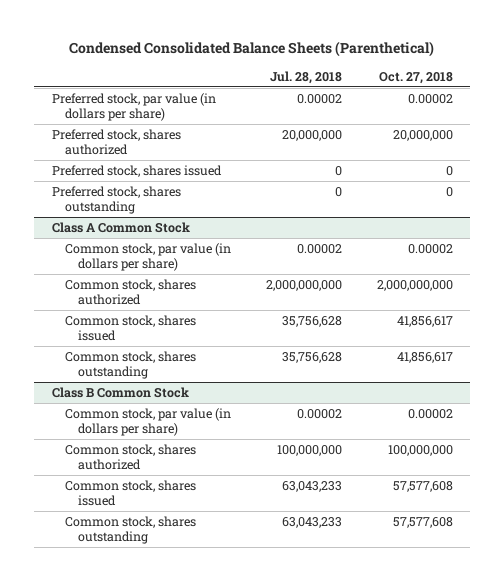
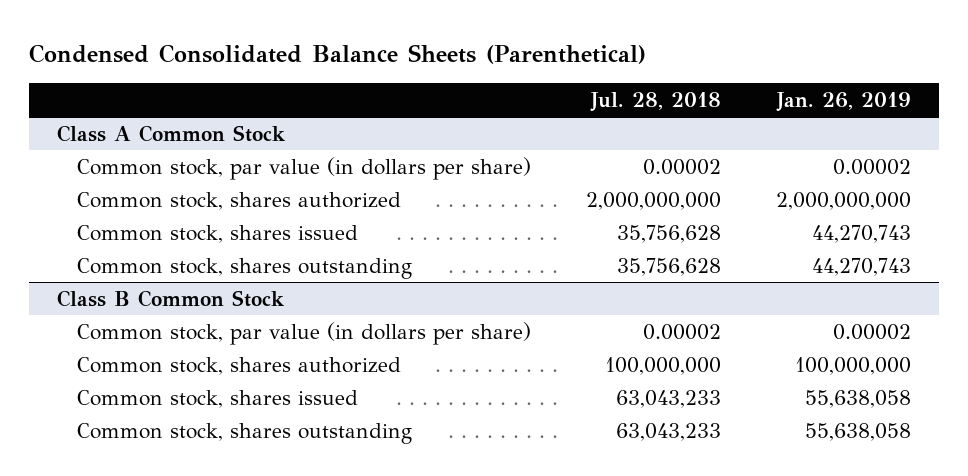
[378,71,453,84] Oct. 27, 2018 -> none
none -> [776,91,912,112] Jan. 26, 2019
[51,92,216,122] Preferred stock, par value (in dollars per share) -> none
[51,128,181,156] Preferred stock, shares authorized -> none
[51,164,222,177] Preferred stock, shares issued -> none
[51,185,181,215] Preferred stock, shares outstanding -> none

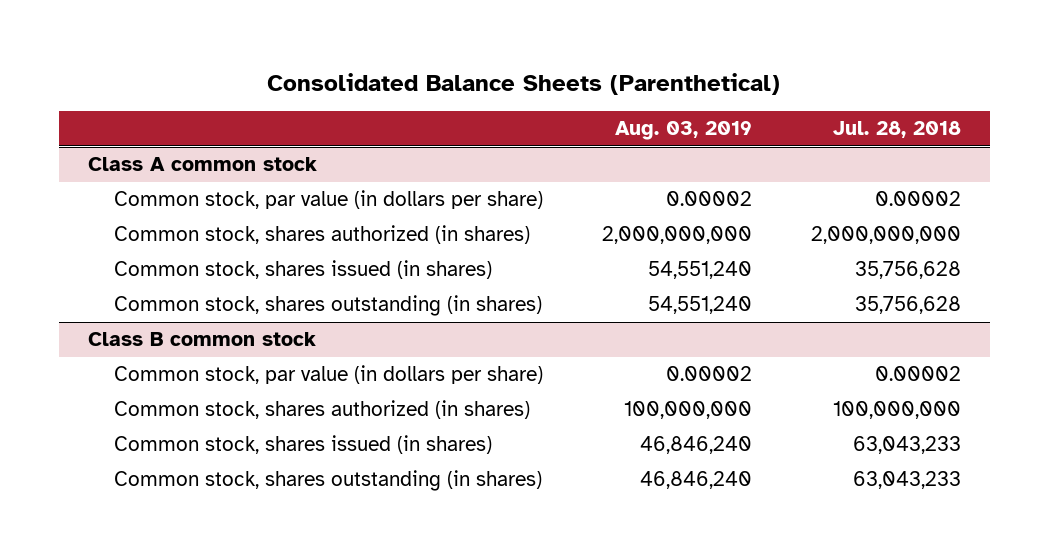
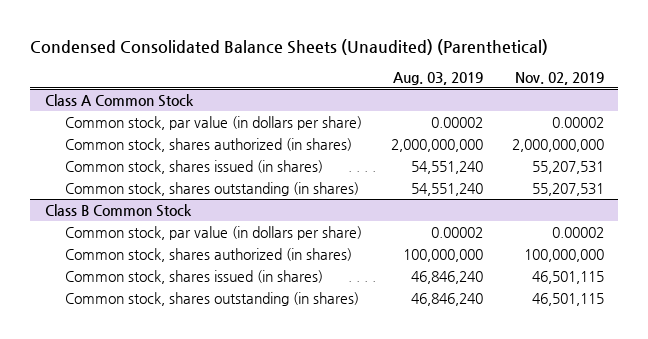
[267,72,781,95] Consolidated Balance Sheets (Parenthetical) -> [30,38,549,55] Condensed Consolidated Balance Sheets (Unaudited) (Parenthetical)
[832,121,961,139] Jul. 28, 2018 -> none
none -> [514,71,604,85] Nov. 02, 2019
[87,157,317,172] Class A common stock -> [44,93,194,107] Class A Common Stock
[87,332,316,347] Class B common stock -> [44,203,192,217] Class B Common Stock

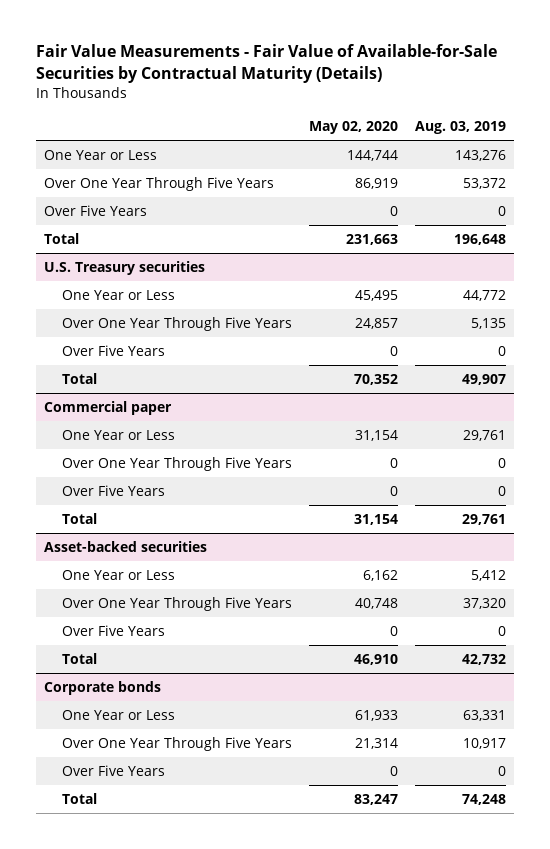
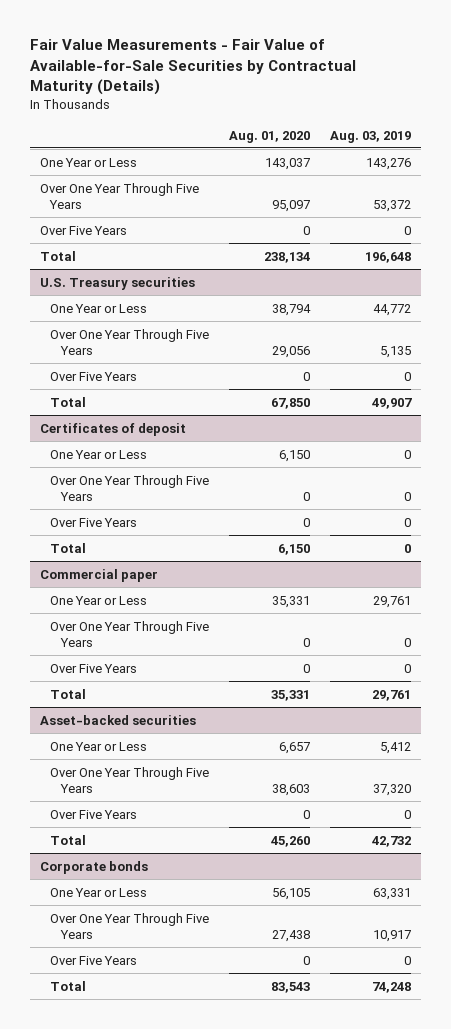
[308,121,398,135] May 02, 2020 -> none
none -> [229,130,311,143] Aug. 01, 2020
none -> [39,422,186,436] Certificates of deposit
none -> [50,449,148,459] One Year or Less
none -> [50,474,210,501] Over One Year Through Five Years
none -> [50,517,138,527] Over Five Years
none -> [50,542,87,553] Total

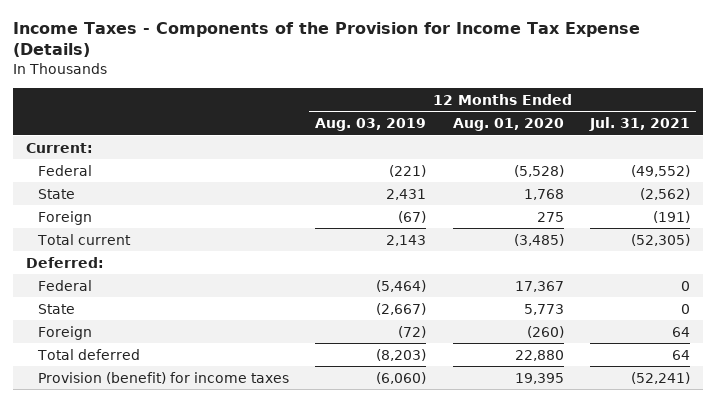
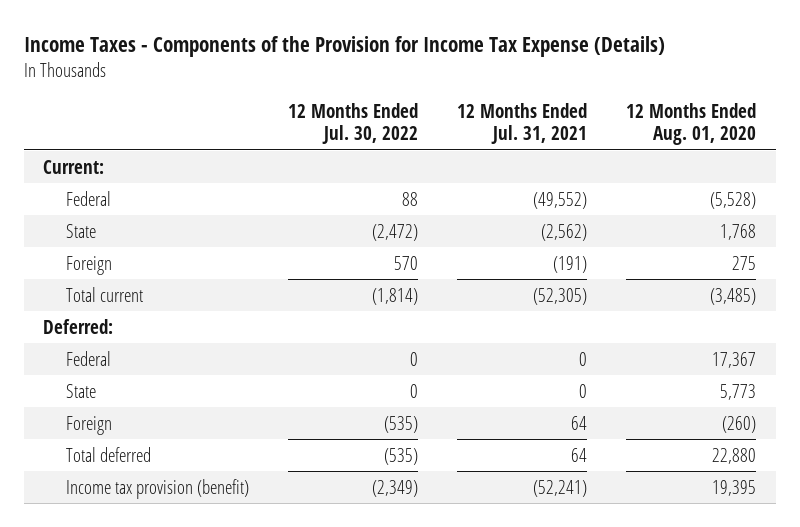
[315,118,427,132] Aug. 03, 2019 -> none
none -> [287,102,418,145] 12 Months Ended Jul. 30, 2022
[37,371,289,384] Provision (benefit) for income taxes -> [65,478,249,499] Income tax provision (benefit)

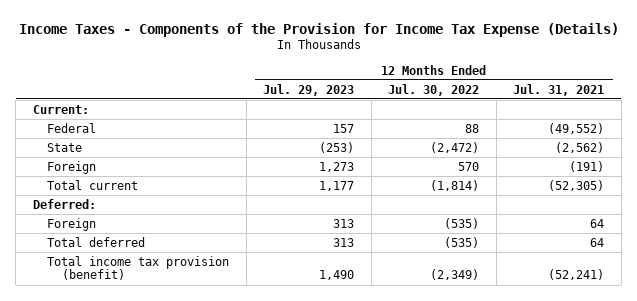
[626,102,757,146] 12 Months Ended Aug. 01, 2020 -> none
none -> [263,83,355,96] Jul. 29, 2023
[65,350,111,366] Federal -> none
[65,383,96,398] State -> none
[65,478,249,499] Income tax provision (benefit) -> [47,255,230,281] Total income tax provision (benefit)

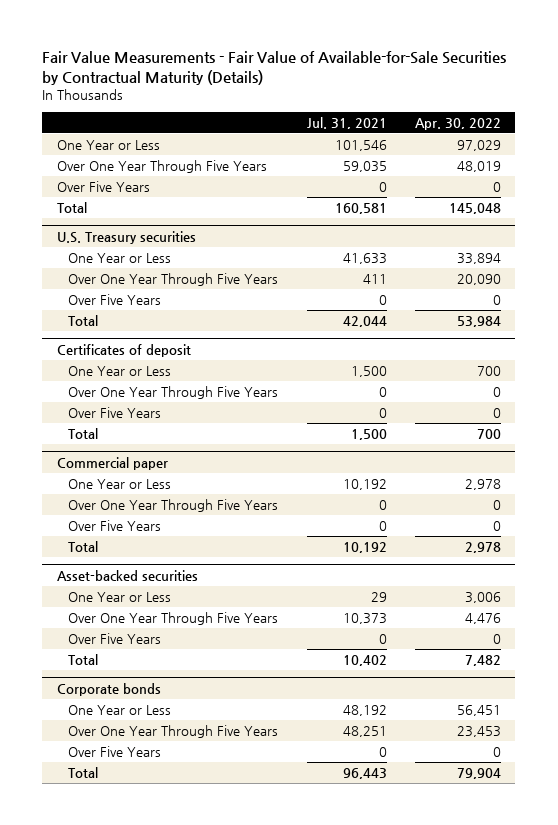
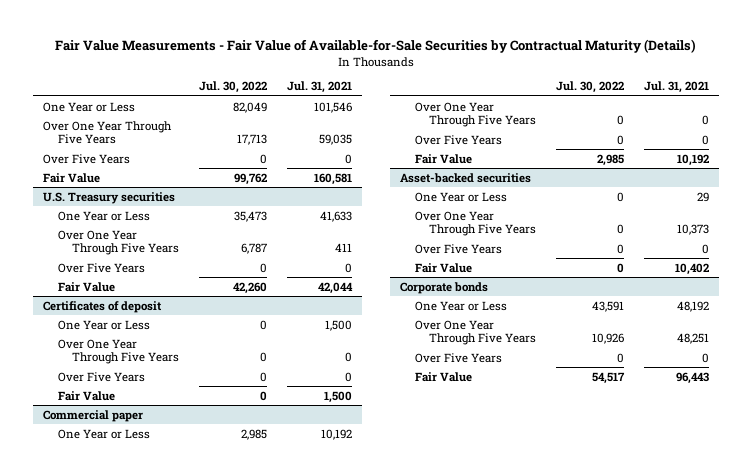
[415,117,502,130] Apr. 30, 2022 -> none
none -> [199,81,268,94] Jul. 30, 2022
[56,202,87,214] Total -> [42,172,100,183] Fair Value
[68,315,99,327] Total -> [57,281,115,292] Fair Value
[68,428,99,440] Total -> [57,390,115,401] Fair Value
[68,541,99,553] Total -> [414,153,472,164] Fair Value
[68,654,99,666] Total -> [414,262,472,273] Fair Value
[68,767,99,779] Total -> [414,371,472,382] Fair Value

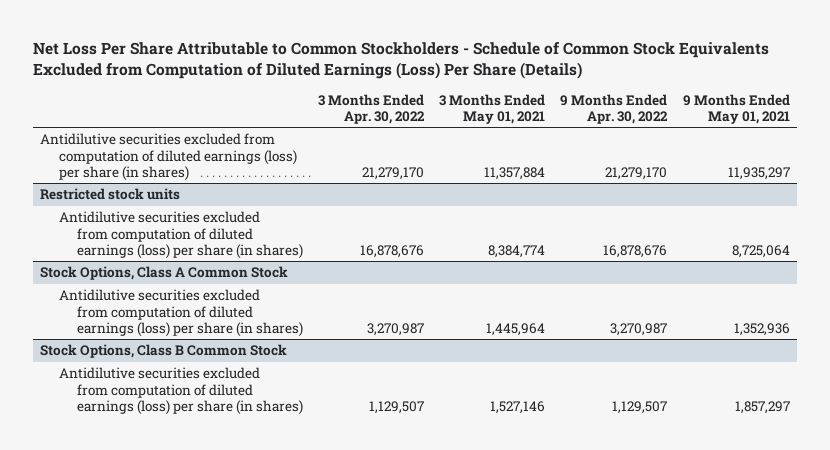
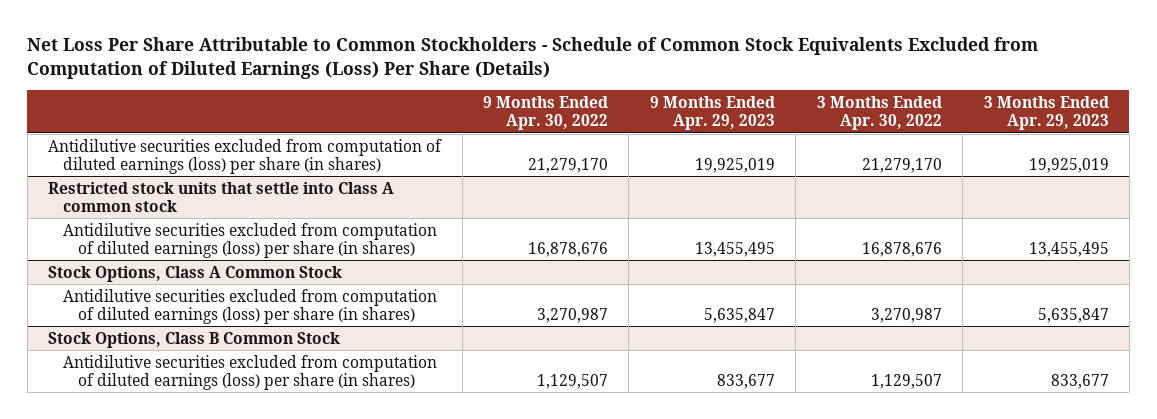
[439,93,546,124] 3 Months Ended May 01, 2021 -> none
[682,93,790,124] 9 Months Ended May 01, 2021 -> none
none -> [649,96,775,131] 9 Months Ended Apr. 29, 2023
none -> [983,96,1109,131] 3 Months Ended Apr. 29, 2023
[40,188,181,201] Restricted stock units -> [48,181,395,212] Restricted stock units that settle into Class A common stock

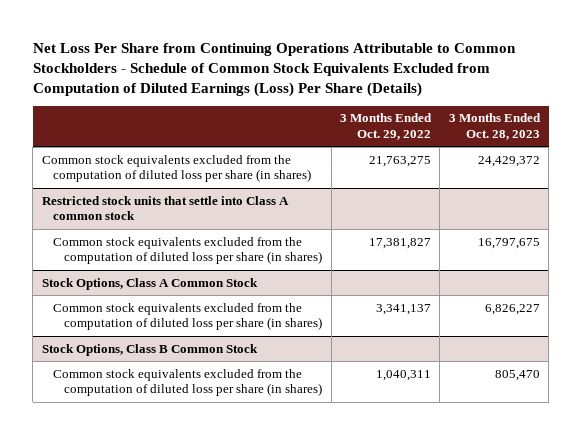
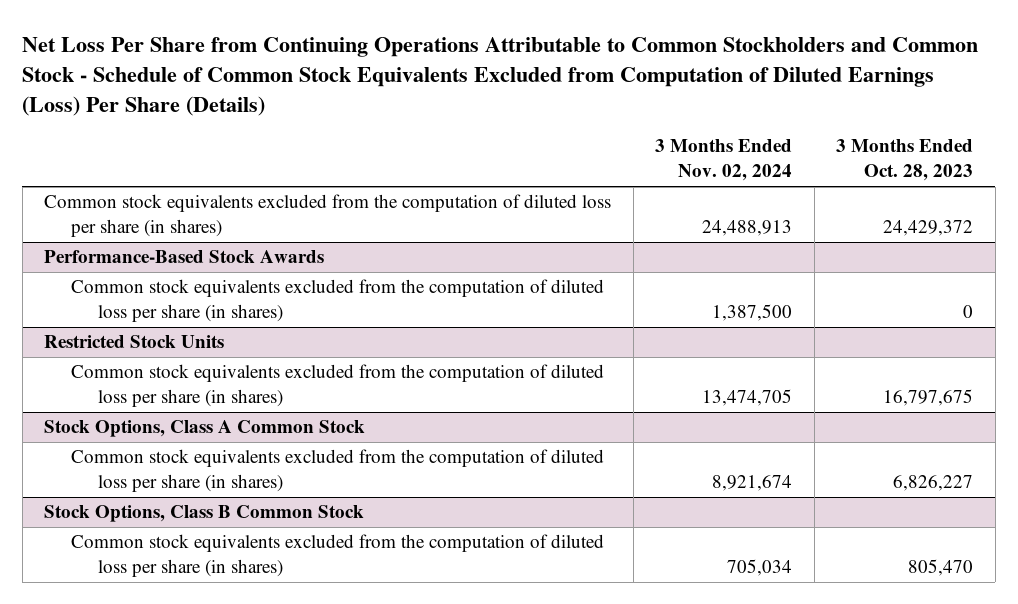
[32,42,516,97] Net Loss Per Share from Continuing Operations Attributable to Common Stockholders - Schedule of Common Stock Equivalents Excluded from Computation of Diluted Earnings (Loss) Per Share (Details) -> [22,37,979,116] Net Loss Per Share from Continuing Operations Attributable to Common Stockholders and Common Stock - Schedule of Common Stock Equivalents Excluded from Computation of Diluted Earnings (Loss) Per Share (Details)
[340,113,433,141] 3 Months Ended Oct. 29, 2022 -> none
none -> [655,139,793,182] 3 Months Ended Nov. 02, 2024
none -> [44,250,325,264] Performance-Based Stock Awards
none -> [71,279,605,323] Common stock equivalents excluded from the computation of diluted loss per share (in shares)
[41,195,289,221] Restricted stock units that settle into Class A common stock -> [44,335,225,349] Restricted Stock Units

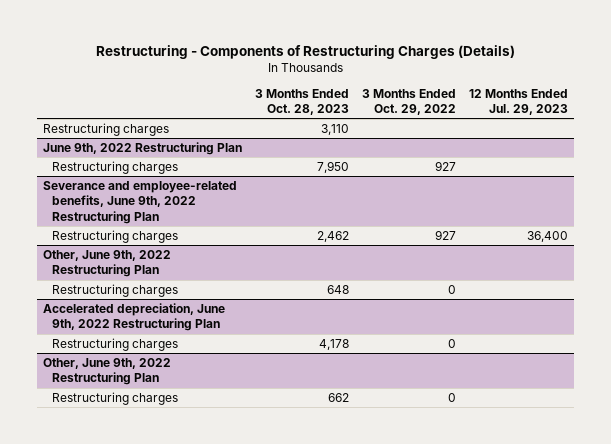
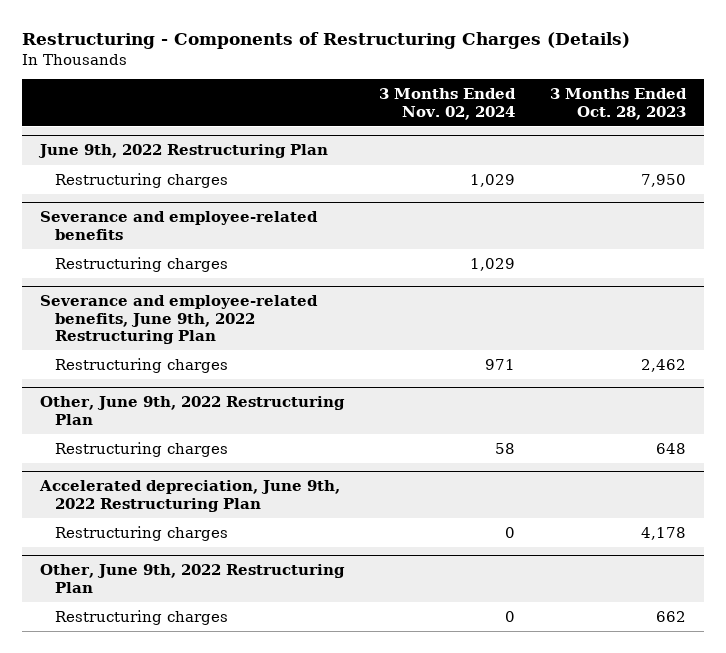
[361,88,456,115] 3 Months Ended Oct. 29, 2022 -> none
[468,88,568,115] 12 Months Ended Jul. 29, 2023 -> none
none -> [378,88,516,120] 3 Months Ended Nov. 02, 2024
[43,122,170,136] Restructuring charges -> none
none -> [39,211,318,240] Severance and employee-related benefits
none -> [55,256,229,272] Restructuring charges

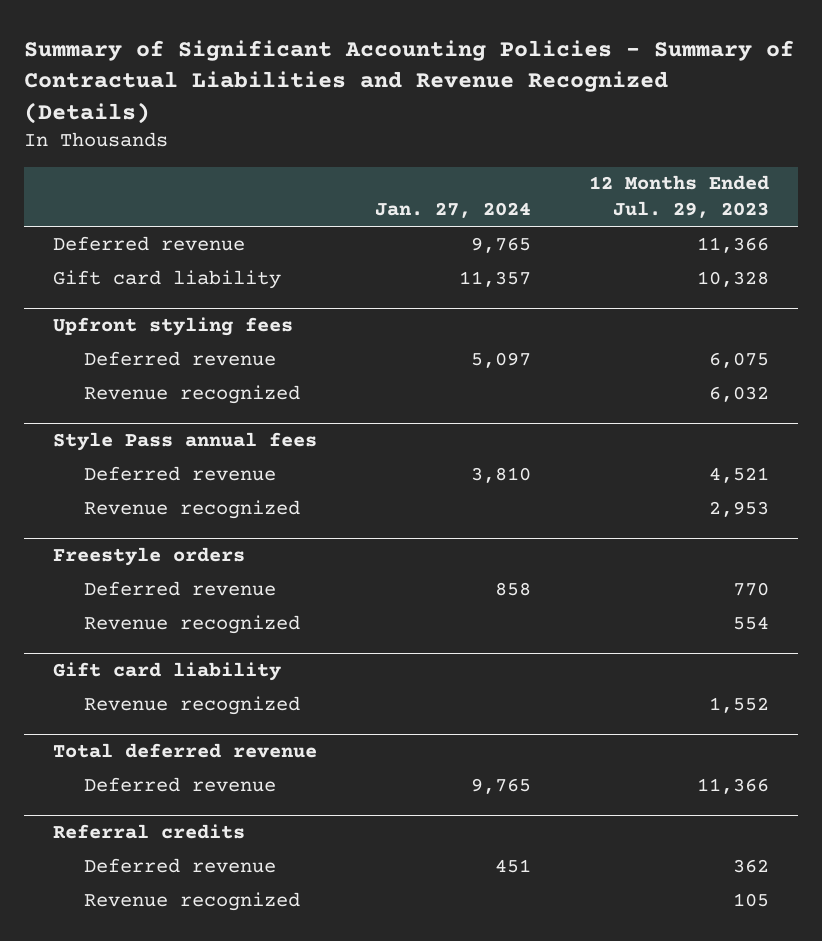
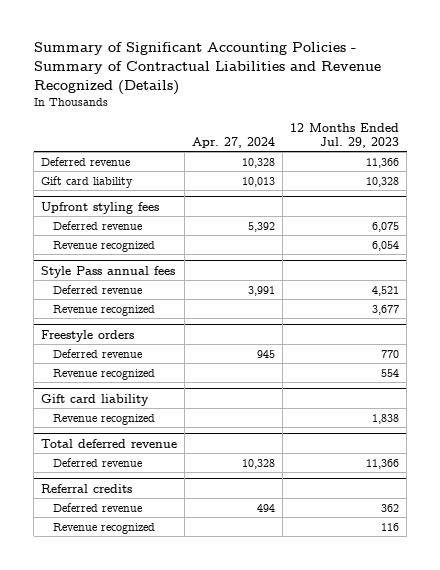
[374,202,531,219] Jan. 27, 2024 -> none
none -> [192,136,276,148] Apr. 27, 2024
[708,385,769,402] 6,032 -> [372,240,400,251] 6,054
[708,500,769,517] 2,953 -> [372,304,400,315] 3,677
[708,696,769,713] 1,552 -> [372,413,400,424] 1,838
[732,892,769,907] 105 -> [381,522,400,531] 116

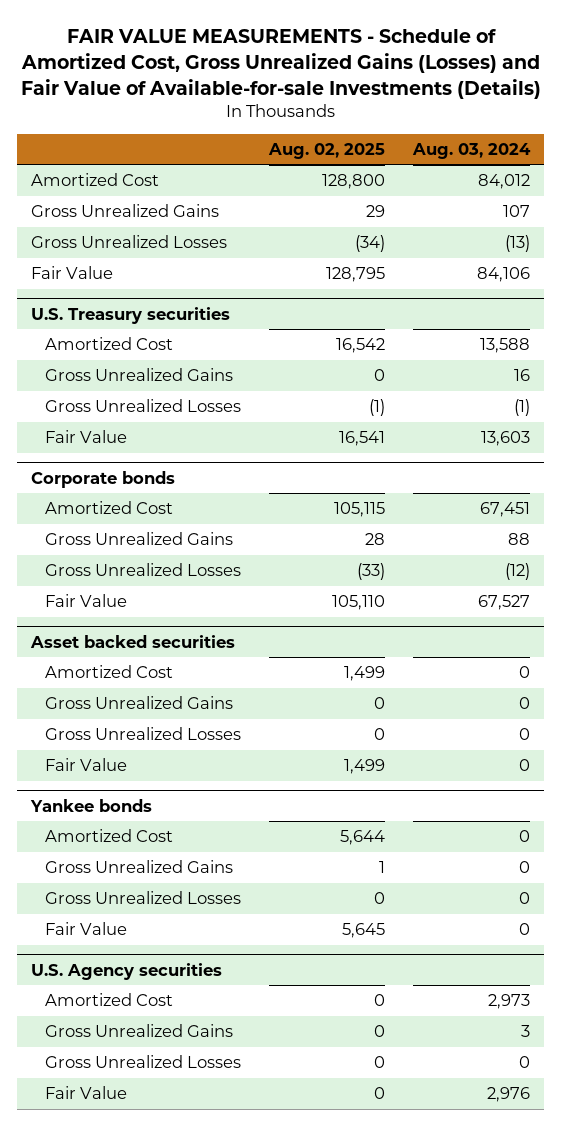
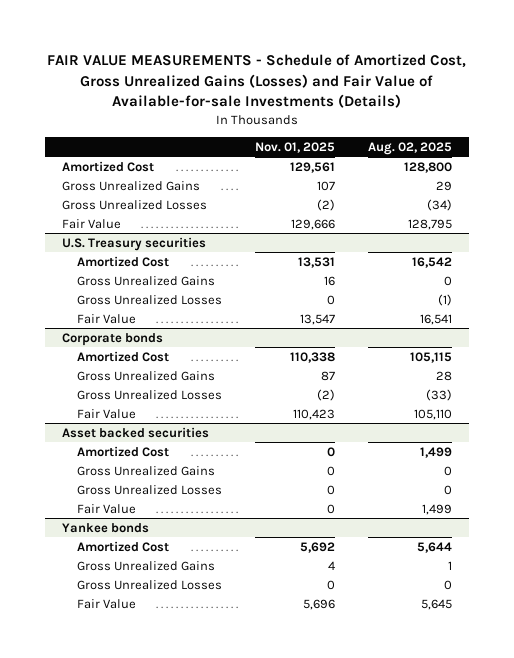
[411,142,531,159] Aug. 03, 2024 -> none
none -> [254,141,335,153] Nov. 01, 2025
[31,962,223,980] U.S. Agency securities -> none
[45,993,174,1007] Amortized Cost -> none
[45,1024,234,1038] Gross Unrealized Gains -> none
[45,1055,242,1069] Gross Unrealized Losses -> none
[45,1086,128,1100] Fair Value -> none

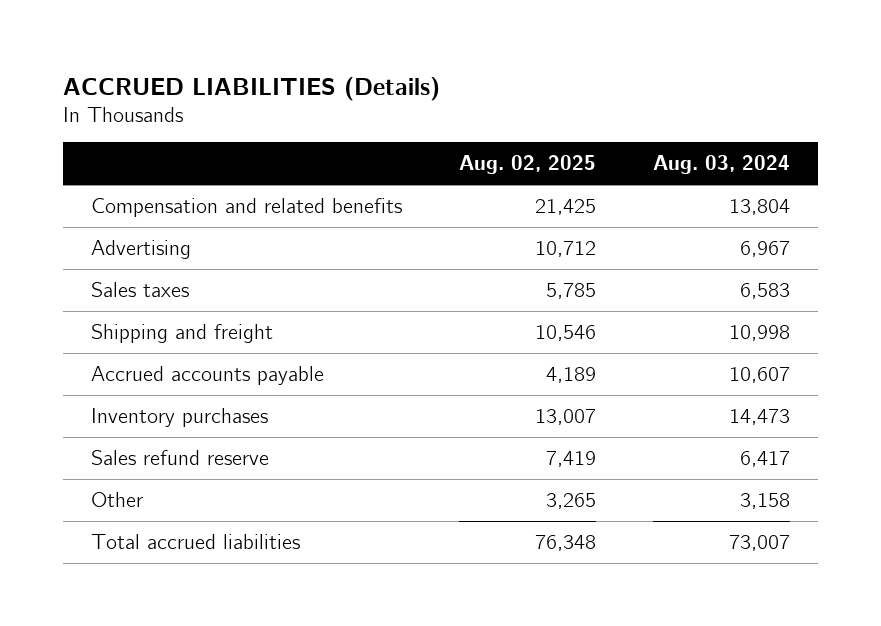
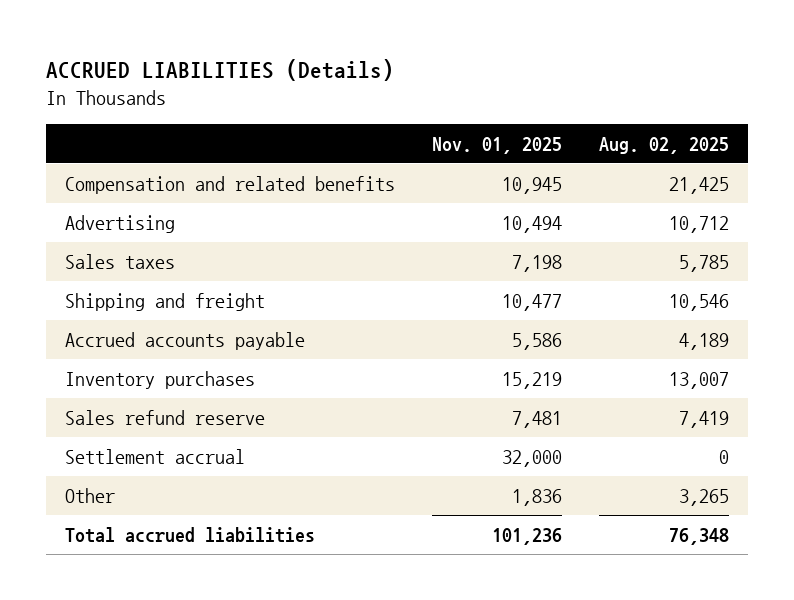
[652,155,790,175] Aug. 03, 2024 -> none
none -> [432,136,563,154] Nov. 01, 2025
none -> [64,448,245,464] Settlement accrual

